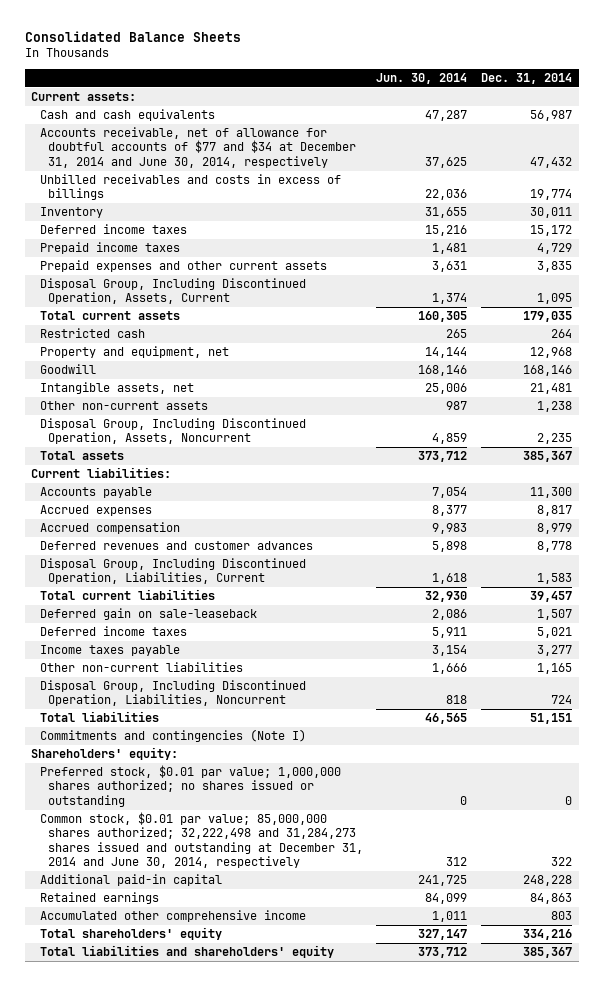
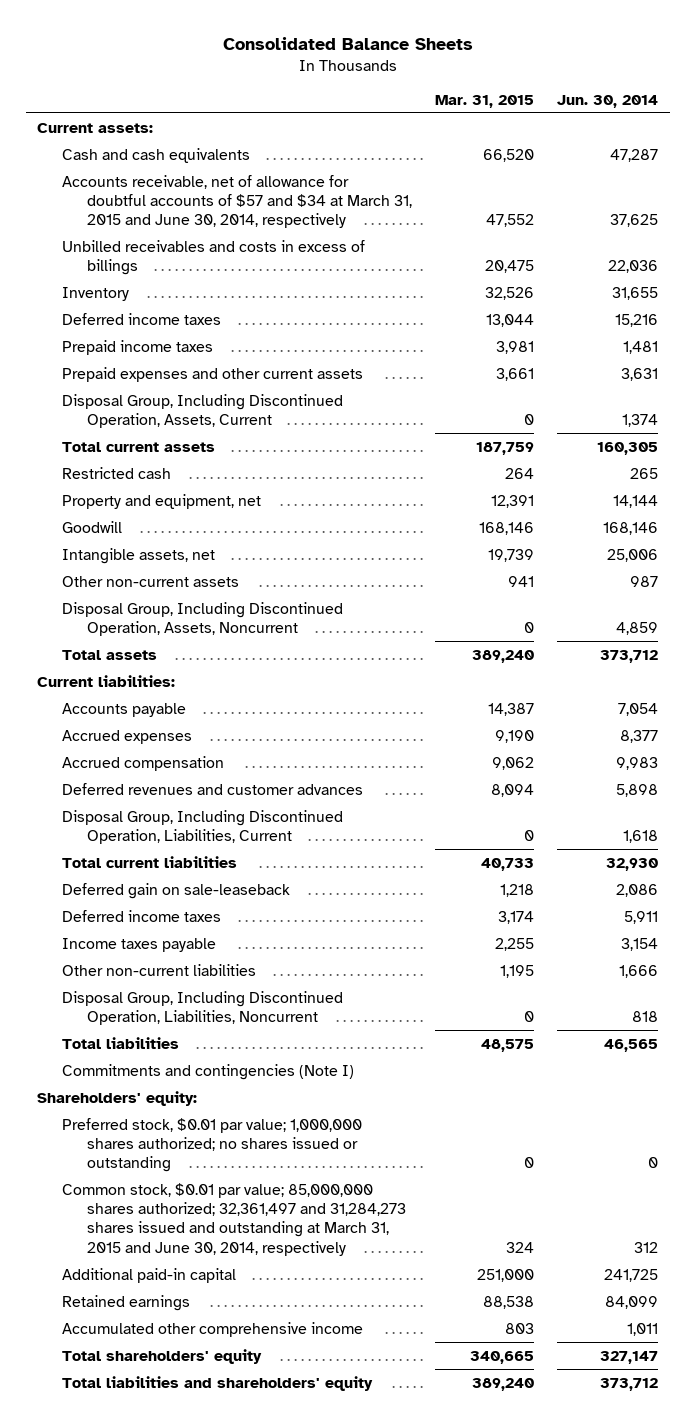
[480,72,572,84] Dec. 31, 2014 -> none
none -> [435,94,535,108] Mar. 31, 2015
[39,127,356,168] Accounts receivable, net of allowance for doubtful accounts of $77 and $34 at December 31, 2014 and June 30, 2014, respectively -> [62,174,412,229] Accounts receivable, net of allowance for doubtful accounts of $57 and $34 at March 31, 2015 and June 30, 2014, respectively
[39,812,363,869] Common stock, $0.01 par value; 85,000,000 shares authorized; 32,222,498 and 31,284,273 shares issued and outstanding at December 31, 2014 and June 30, 2014, respectively -> [62,1182,406,1256] Common stock, $0.01 par value; 85,000,000 shares authorized; 32,361,497 and 31,284,273 shares issued and outstanding at March 31, 2015 and June 30, 2014, respectively

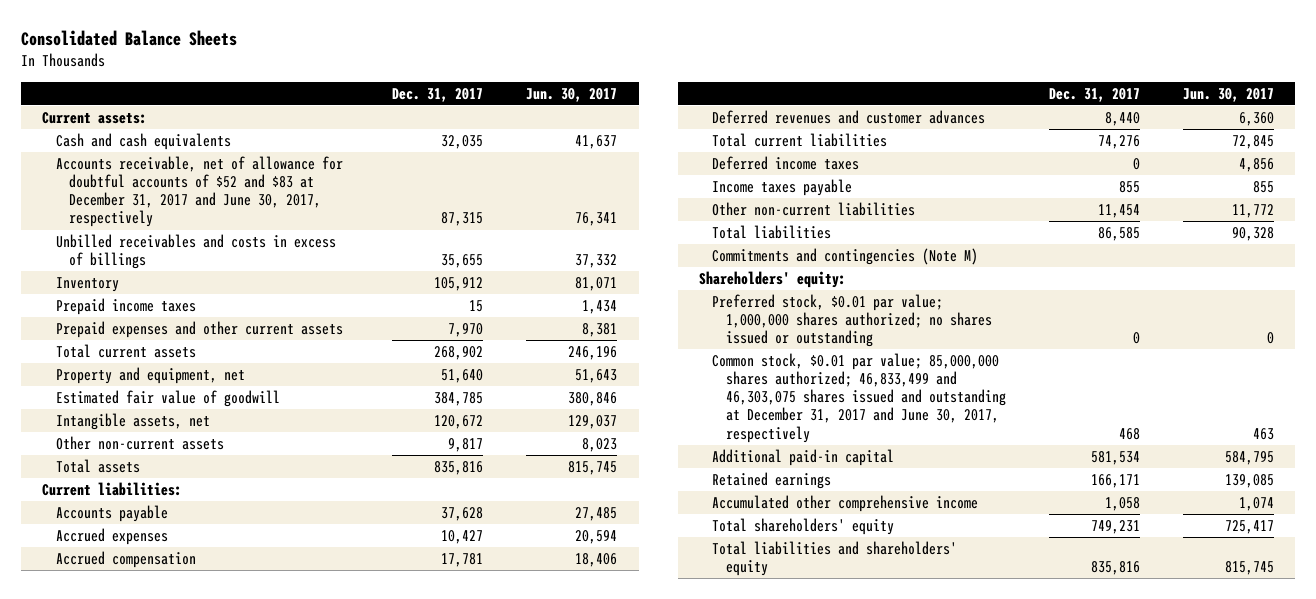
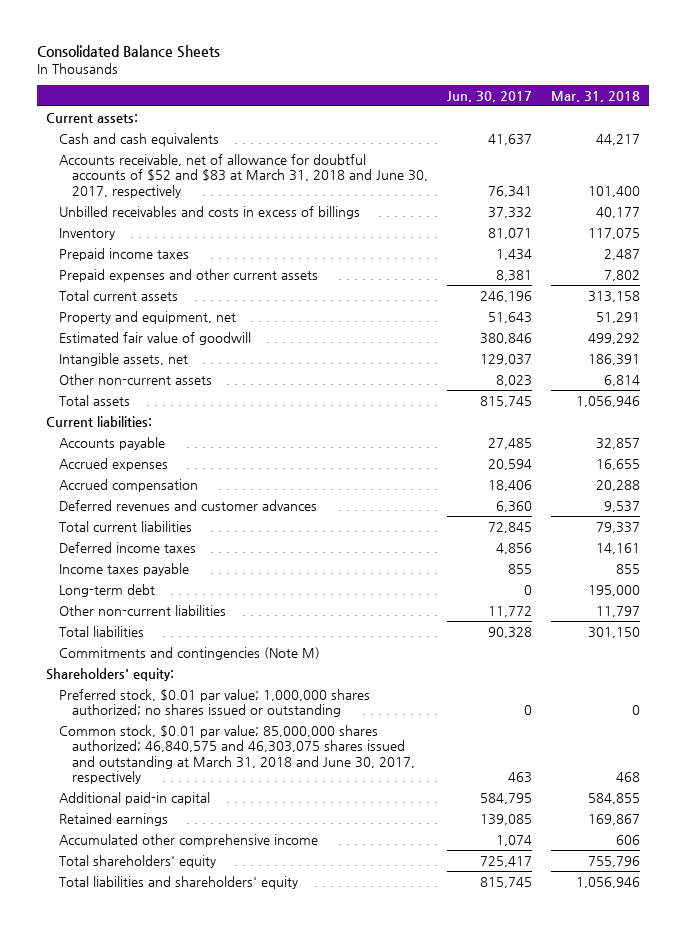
[392,87,484,102] Dec. 31, 2017 -> none
none -> [550,90,640,102] Mar. 31, 2018
[55,155,343,228] Accounts receivable, net of allowance for doubtful accounts of $52 and $83 at December 31, 2017 and June 30, 2017, respectively -> [59,153,429,198] Accounts receivable, net of allowance for doubtful accounts of $52 and $83 at March 31, 2018 and June 30, 2017, respectively
none -> [59,583,156,597] Long-term debt
[712,352,1006,443] Common stock, $0.01 par value; 85,000,000 shares authorized; 46,833,499 and 46,303,075 shares issued and outstanding at December 31, 2017 and June 30, 2017, respectively -> [59,724,416,785] Common stock, $0.01 par value; 85,000,000 shares authorized; 46,840,575 and 46,303,075 shares issued and outstanding at March 31, 2018 and June 30, 2017, respectively

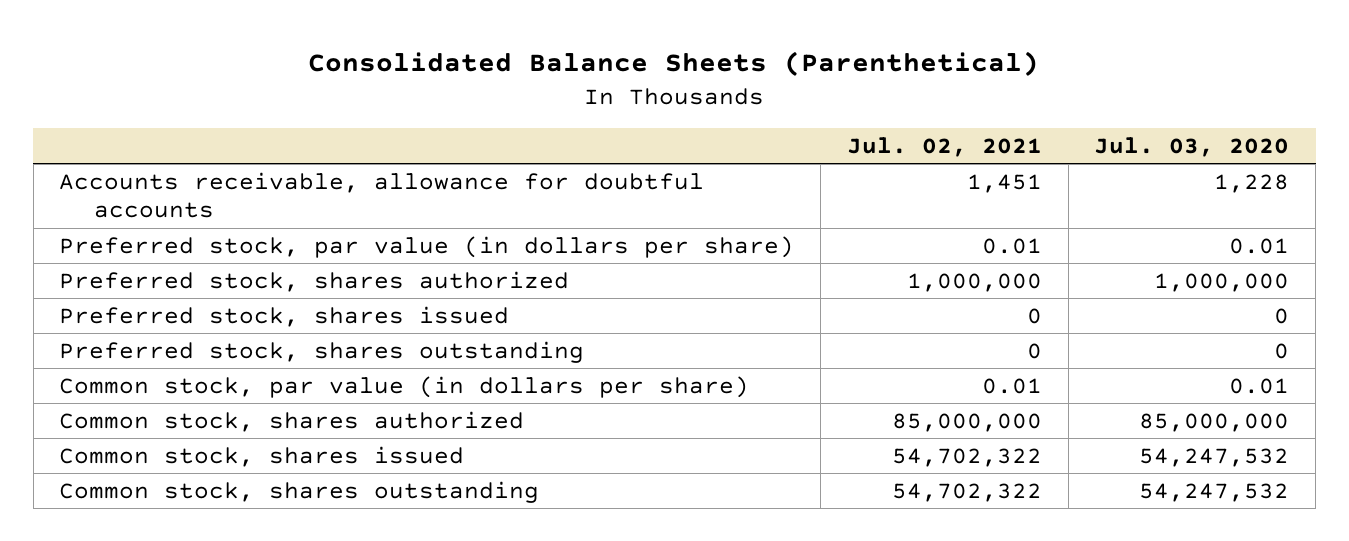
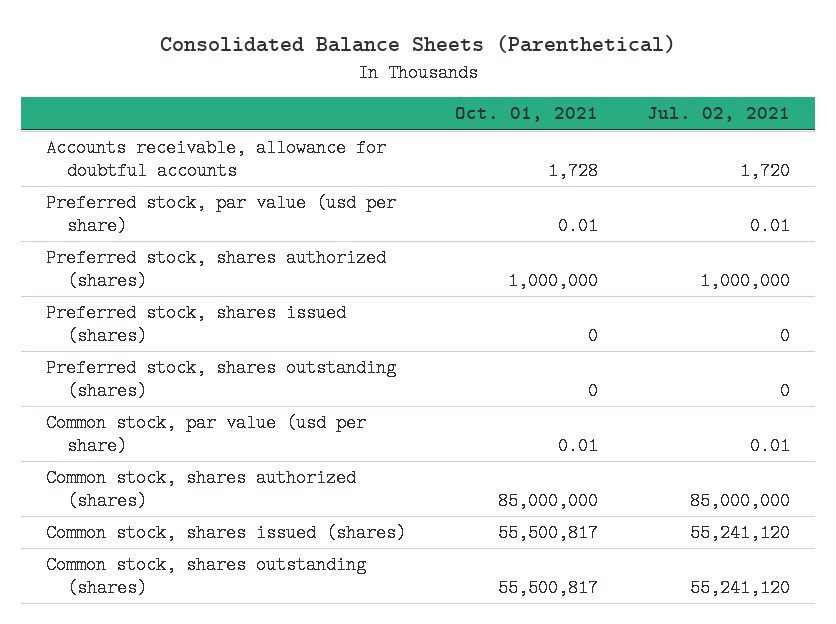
[1094,136,1290,157] Jul. 03, 2020 -> none
none -> [455,107,599,123] Oct. 01, 2021
[966,173,1042,193] 1,451 -> [740,161,791,180] 1,720
[59,235,795,258] Preferred stock, par value (in dollars per share) -> [45,194,396,235] Preferred stock, par value (usd per share)
[59,270,570,292] Preferred stock, shares authorized -> [45,249,386,290] Preferred stock, shares authorized (shares)
[59,305,510,327] Preferred stock, shares issued -> [45,304,346,345] Preferred stock, shares issued (shares)
[59,340,585,363] Preferred stock, shares outstanding -> [45,359,396,400] Preferred stock, shares outstanding (shares)
[59,375,750,398] Common stock, par value (in dollars per share) -> [45,414,366,455] Common stock, par value (usd per share)
[59,410,525,432] Common stock, shares authorized -> [45,469,356,510] Common stock, shares authorized (shares)
[59,445,465,467] Common stock, shares issued -> [45,524,406,543] Common stock, shares issued (shares)
[891,447,1042,467] 54,702,322 -> [690,524,791,543] 55,241,120
[59,480,540,503] Common stock, shares outstanding -> [45,556,366,597] Common stock, shares outstanding (shares)
[891,482,1042,502] 54,702,322 -> [690,578,791,597] 55,241,120

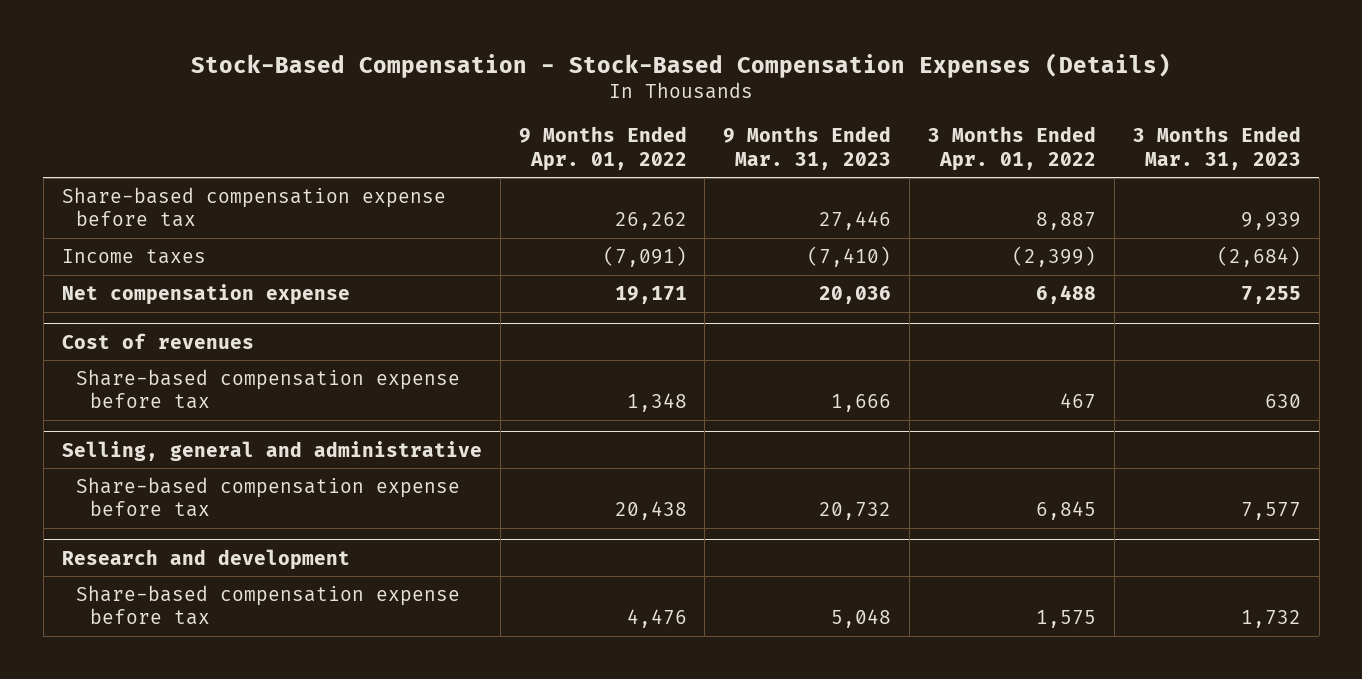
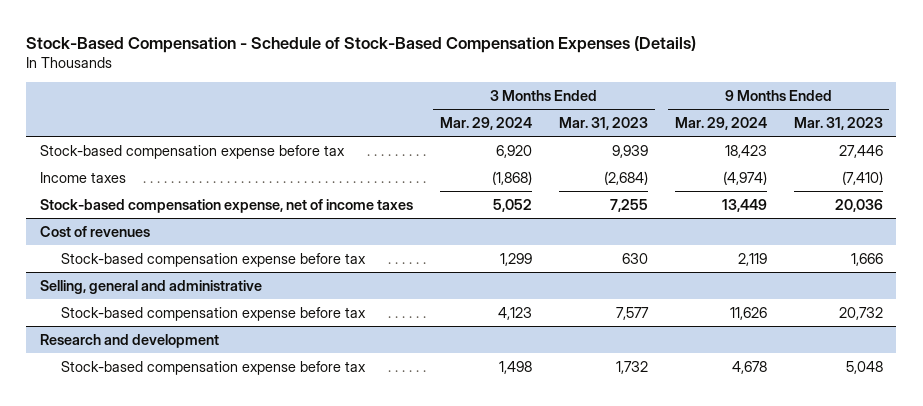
[191,52,1172,78] Stock-Based Compensation - Stock-Based Compensation Expenses (Details) -> [26,35,697,53] Stock-Based Compensation - Schedule of Stock-Based Compensation Expenses (Details)
[518,126,687,171] 9 Months Ended Apr. 01, 2022 -> none
[927,126,1096,171] 3 Months Ended Apr. 01, 2022 -> none
none -> [439,117,532,131] Mar. 29, 2024
none -> [674,117,767,131] Mar. 29, 2024
[61,187,446,228] Share-based compensation expense before tax -> [39,144,345,159] Stock-based compensation expense before tax
[61,284,350,306] Net compensation expense -> [39,198,413,213] Stock-based compensation expense, net of income taxes
[75,369,460,410] Share-based compensation expense before tax -> [61,252,367,267] Stock-based compensation expense before tax
[75,477,460,518] Share-based compensation expense before tax -> [61,306,367,321] Stock-based compensation expense before tax
[75,585,460,626] Share-based compensation expense before tax -> [61,360,367,375] Stock-based compensation expense before tax

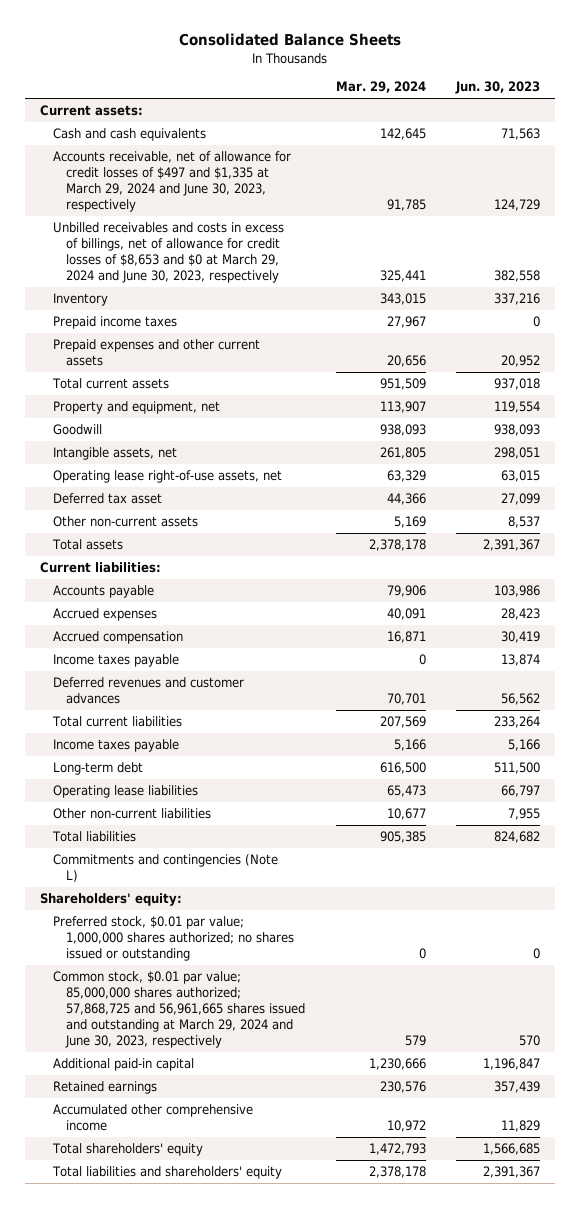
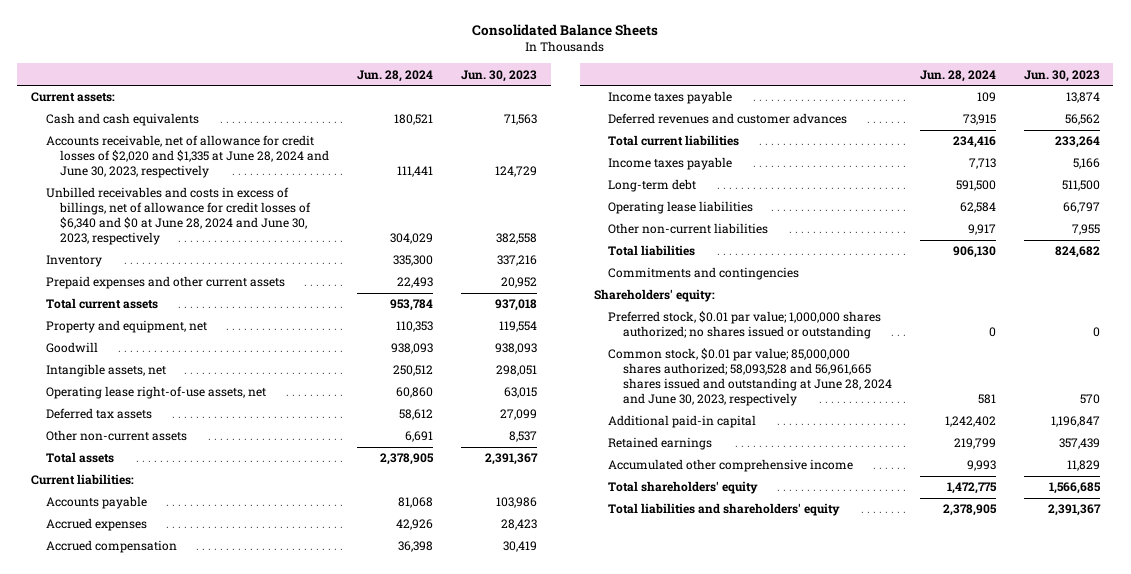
[335,81,426,94] Mar. 29, 2024 -> none
none -> [356,69,433,82] Jun. 28, 2024
[53,151,292,213] Accounts receivable, net of allowance for credit losses of $497 and $1,335 at March 29, 2024 and June 30, 2023, respectively -> [45,135,329,179] Accounts receivable, net of allowance for credit losses of $2,020 and $1,335 at June 28, 2024 and June 30, 2023, respectively
[53,222,285,284] Unbilled receivables and costs in excess of billings, net of allowance for credit losses of $8,653 and $0 at March 29, 2024 and June 30, 2023, respectively -> [45,187,311,245] Unbilled receivables and costs in excess of billings, net of allowance for credit losses of $6,340 and $0 at June 28, 2024 and June 30, 2023, respectively
[53,316,178,330] Prepaid income taxes -> none
[53,493,163,505] Deferred tax asset -> [45,408,152,420] Deferred tax assets
[53,854,279,883] Commitments and contingencies (Note L) -> [608,267,800,281] Commitments and contingencies
[53,971,306,1049] Common stock, $0.01 par value; 85,000,000 shares authorized; 57,868,725 and 56,961,665 shares issued and outstanding at March 29, 2024 and June 30, 2023, respectively -> [608,348,892,406] Common stock, $0.01 par value; 85,000,000 shares authorized; 58,093,528 and 56,961,665 shares issued and outstanding at June 28, 2024 and June 30, 2023, respectively

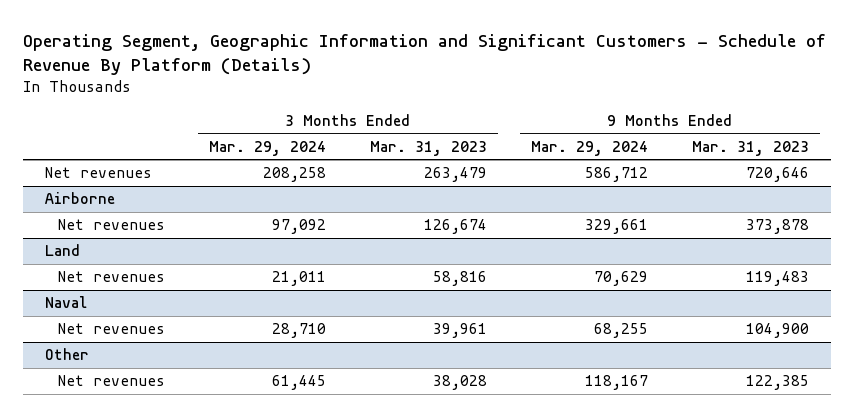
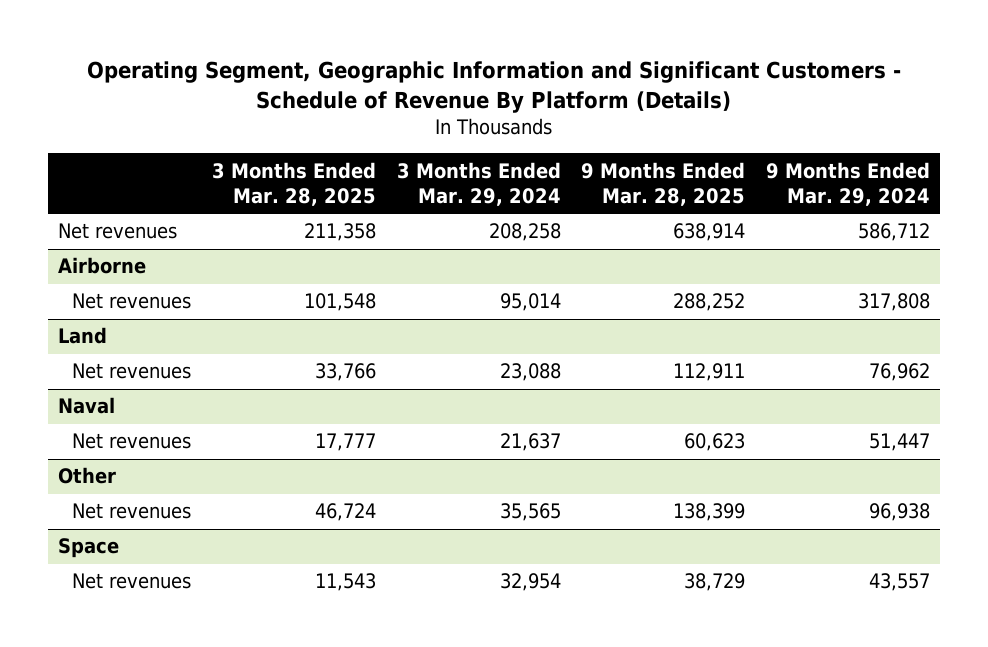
[369,140,487,156] Mar. 31, 2023 -> none
[692,140,810,156] Mar. 31, 2023 -> none
none -> [212,161,377,206] 3 Months Ended Mar. 28, 2025
none -> [581,161,746,206] 9 Months Ended Mar. 28, 2025
[271,219,326,235] 97,092 -> [499,293,561,312] 95,014
[585,219,649,235] 329,661 -> [858,293,931,312] 317,808
[271,271,326,287] 21,011 -> [499,363,561,382] 23,088
[594,271,649,287] 70,629 -> [869,363,931,382] 76,962
[271,323,326,339] 28,710 -> [499,433,561,452] 21,637
[594,323,649,339] 68,255 -> [869,433,931,452] 51,447
[271,375,326,391] 61,445 -> [499,503,561,522] 35,565
[585,375,649,391] 118,167 -> [869,503,931,522] 96,938
none -> [57,538,119,559] Space
none -> [72,573,192,590] Net revenues

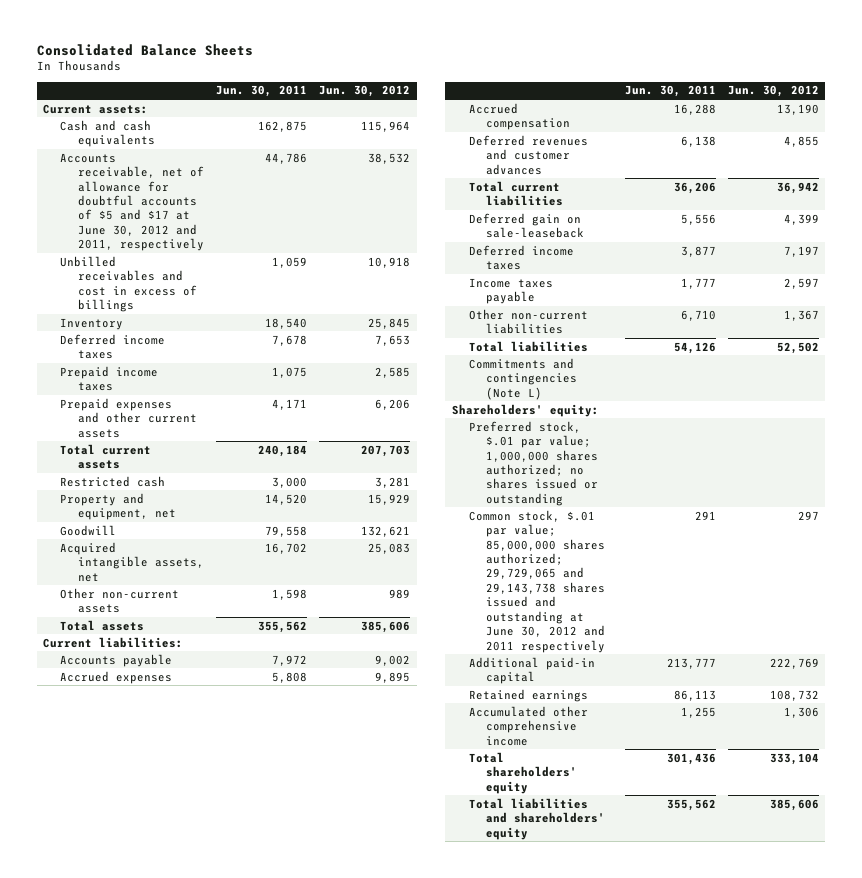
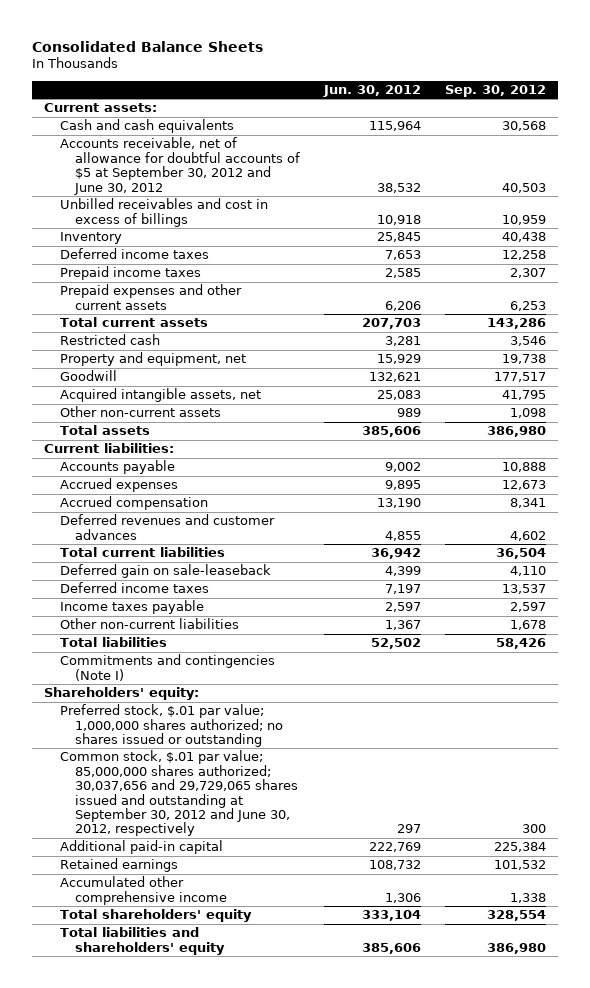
[216,85,308,98] Jun. 30, 2011 -> none
none -> [445,84,547,97] Sep. 30, 2012
[60,152,204,252] Accounts receivable, net of allowance for doubtful accounts of $5 and $17 at June 30, 2012 and 2011, respectively -> [59,137,301,195] Accounts receivable, net of allowance for doubtful accounts of $5 at September 30, 2012 and June 30, 2012
[468,357,578,400] Commitments and contingencies (Note L) -> [59,654,275,681] Commitments and contingencies (Note I)
[468,509,606,653] Common stock, $.01 par value; 85,000,000 shares authorized; 29,729,065 and 29,143,738 shares issued and outstanding at June 30, 2012 and 2011 respectively -> [59,750,299,837] Common stock, $.01 par value; 85,000,000 shares authorized; 30,037,656 and 29,729,065 shares issued and outstanding at September 30, 2012 and June 30, 2012, respectively

